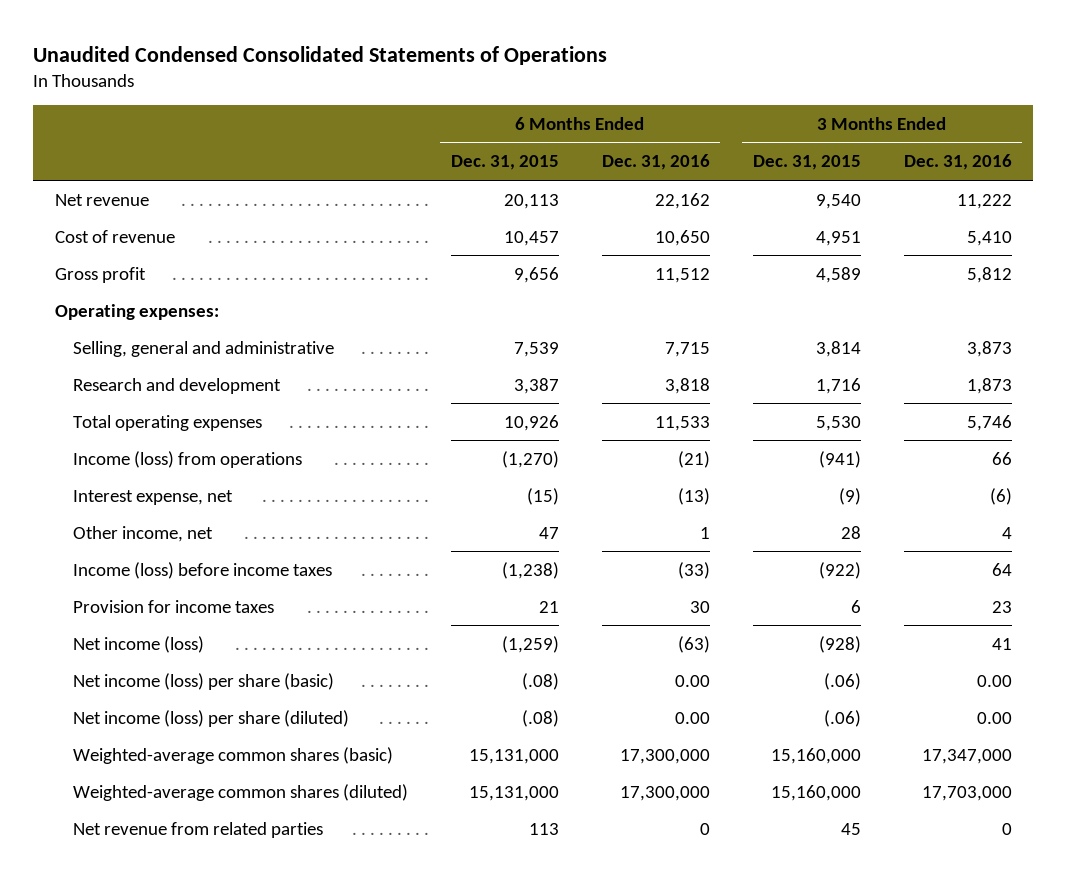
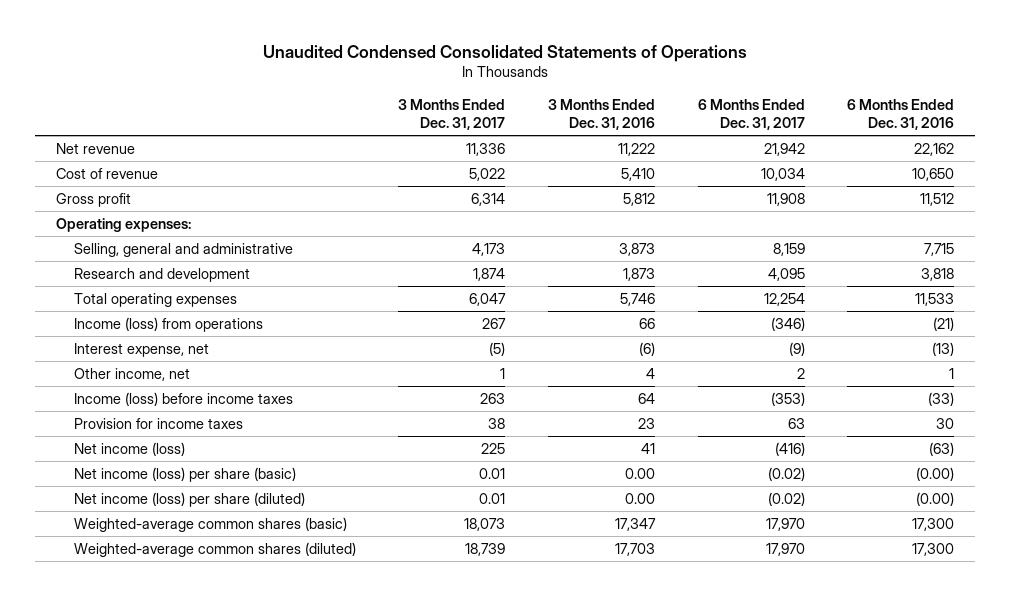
[450,155,559,171] Dec. 31, 2015 -> none
[752,155,861,171] Dec. 31, 2015 -> none
none -> [398,98,506,131] 3 Months Ended Dec. 31, 2017
none -> [697,98,805,131] 6 Months Ended Dec. 31, 2017
[72,821,323,838] Net revenue from related parties -> none
[674,674,710,687] 0.00 -> [916,466,955,481] (0.00)
[674,711,710,724] 0.00 -> [916,491,955,506] (0.00)
[619,748,710,764] 17,300,000 -> [912,517,955,531] 17,300
[921,748,1012,764] 17,347,000 -> [614,517,656,531] 17,347
[619,785,710,801] 17,300,000 -> [912,542,955,556] 17,300
[921,785,1012,801] 17,703,000 -> [614,542,655,556] 17,703

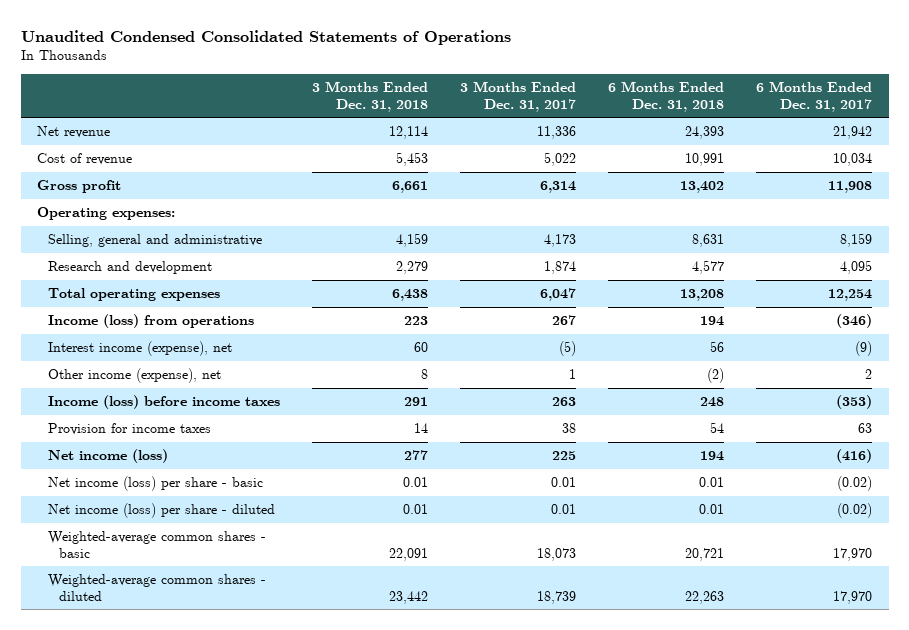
[547,98,655,131] 3 Months Ended Dec. 31, 2016 -> none
[847,98,955,131] 6 Months Ended Dec. 31, 2016 -> none
none -> [311,80,428,112] 3 Months Ended Dec. 31, 2018
none -> [608,80,725,112] 6 Months Ended Dec. 31, 2018
[73,342,209,357] Interest expense, net -> [47,340,232,356] Interest income (expense), net
[73,367,190,381] Other income, net -> [47,367,221,383] Other income (expense), net
[73,466,296,482] Net income (loss) per share (basic) -> [47,475,263,491] Net income (loss) per share - basic
[73,491,305,507] Net income (loss) per share (diluted) -> [47,502,275,518] Net income (loss) per share - diluted
[73,516,347,532] Weighted-average common shares (basic) -> [47,530,266,558] Weighted-average common shares - basic
[73,541,356,557] Weighted-average common shares (diluted) -> [47,573,266,601] Weighted-average common shares - diluted

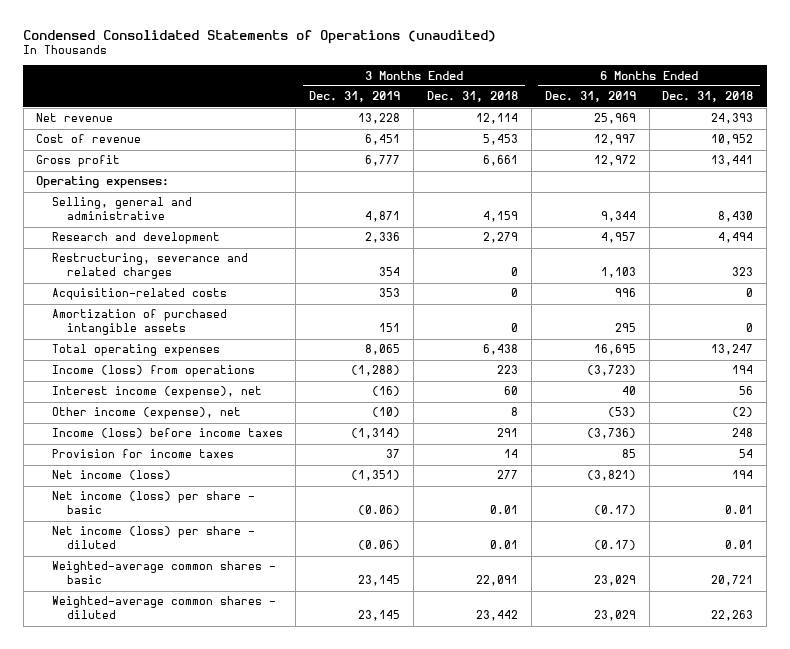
[20,29,511,45] Unaudited Condensed Consolidated Statements of Operations -> [23,29,497,44] Condensed Consolidated Statements of Operations (unaudited)
[460,80,577,112] 3 Months Ended Dec. 31, 2017 -> none
[756,80,873,112] 6 Months Ended Dec. 31, 2017 -> none
none -> [309,91,401,103] Dec. 31, 2019
none -> [544,91,636,103] Dec. 31, 2019
[685,152,725,166] 10,991 -> [711,134,754,146] 10,952
[680,180,725,193] 13,402 -> [711,155,754,167] 13,441
[692,233,725,247] 8,631 -> [718,211,754,223] 8,430
[692,259,725,274] 4,577 -> [718,232,754,244] 4,494
none -> [51,253,248,280] Restructuring, severance and related charges
none -> [51,288,227,301] Acquisition-related costs
none -> [51,309,227,336] Amortization of purchased intangible assets
[680,288,725,301] 13,208 -> [711,344,754,356] 13,247

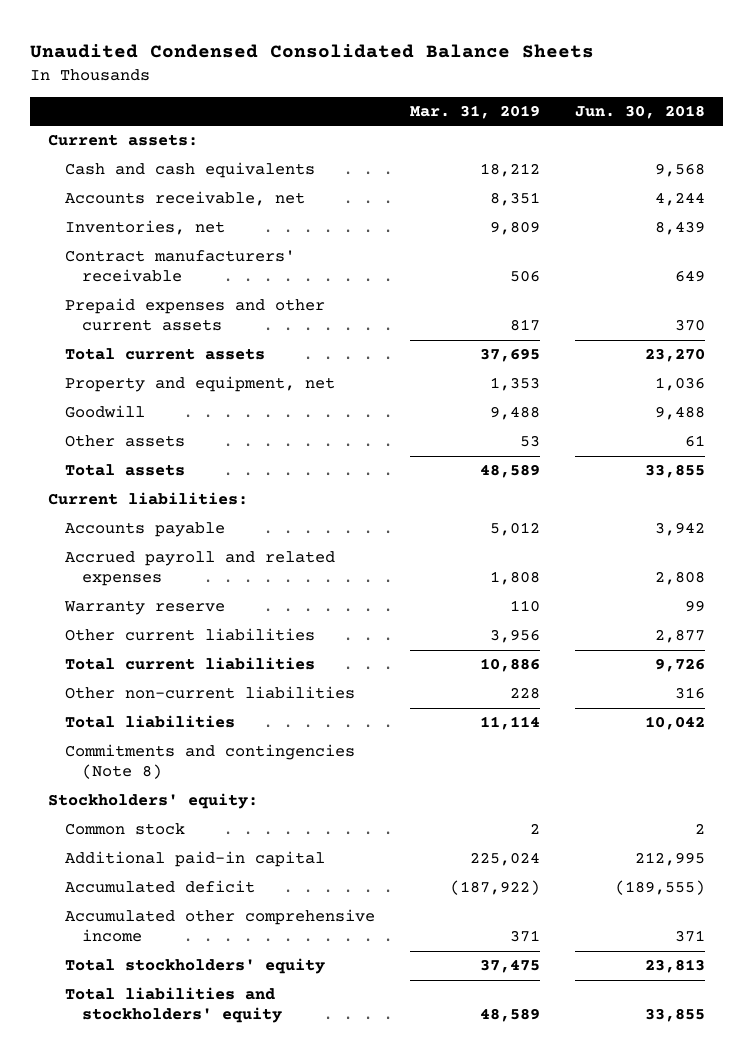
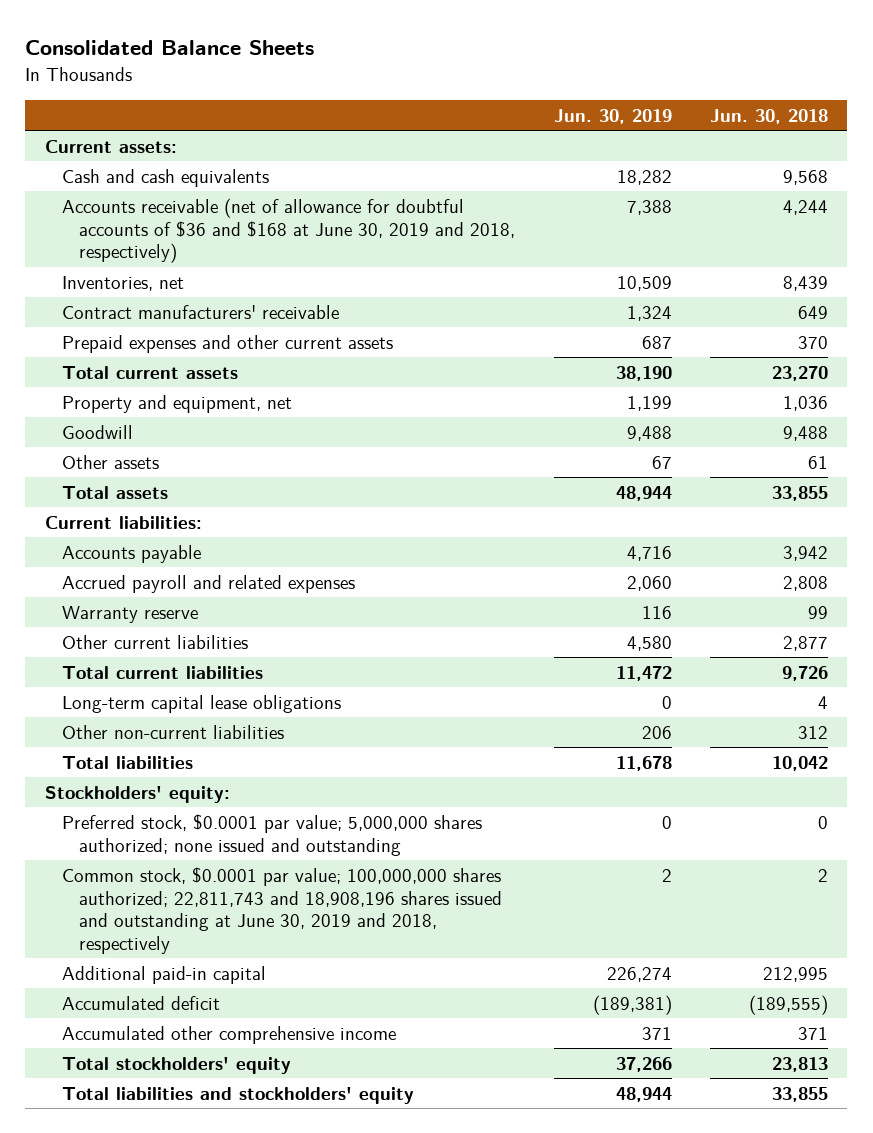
[30,43,595,58] Unaudited Condensed Consolidated Balance Sheets -> [25,40,315,56] Consolidated Balance Sheets
[410,105,541,120] Mar. 31, 2019 -> none
none -> [553,108,672,124] Jun. 30, 2019
[64,191,305,207] Accounts receivable, net -> [61,197,516,264] Accounts receivable (net of allowance for doubtful accounts of $36 and $168 at June 30, 2019 and 2018, respectively)
none -> [61,694,341,713] Long-term capital lease obligations
[675,687,706,700] 316 -> [798,725,829,739] 312
[64,744,355,780] Commitments and contingencies (Note 8) -> none
none -> [61,813,482,856] Preferred stock, $0.0001 par value; 5,000,000 shares authorized; none issued and outstanding
[64,823,185,836] Common stock -> [61,866,503,954] Common stock, $0.0001 par value; 100,000,000 shares authorized; 22,811,743 and 18,908,196 shares issued and outstanding at June 30, 2019 and 2018, respectively

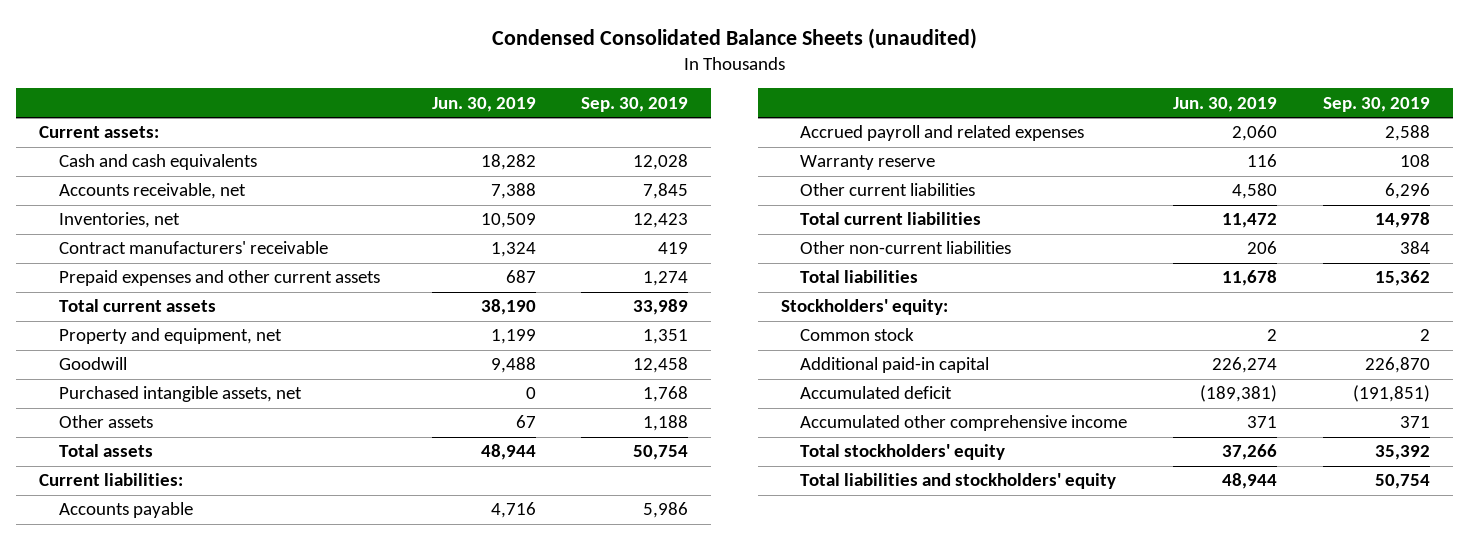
[25,40,315,56] Consolidated Balance Sheets -> [491,27,977,49] Condensed Consolidated Balance Sheets (unaudited)
[710,108,829,124] Jun. 30, 2018 -> none
none -> [581,96,689,112] Sep. 30, 2019
[61,197,516,264] Accounts receivable (net of allowance for doubtful accounts of $36 and $168 at June 30, 2019 and 2018, respectively) -> [58,183,246,200] Accounts receivable, net
none -> [58,386,302,403] Purchased intangible assets, net
[61,694,341,713] Long-term capital lease obligations -> none
[61,813,482,856] Preferred stock, $0.0001 par value; 5,000,000 shares authorized; none issued and outstanding -> none
[61,866,503,954] Common stock, $0.0001 par value; 100,000,000 shares authorized; 22,811,743 and 18,908,196 shares issued and outstanding at June 30, 2019 and 2018, respectively -> [799,328,914,342] Common stock

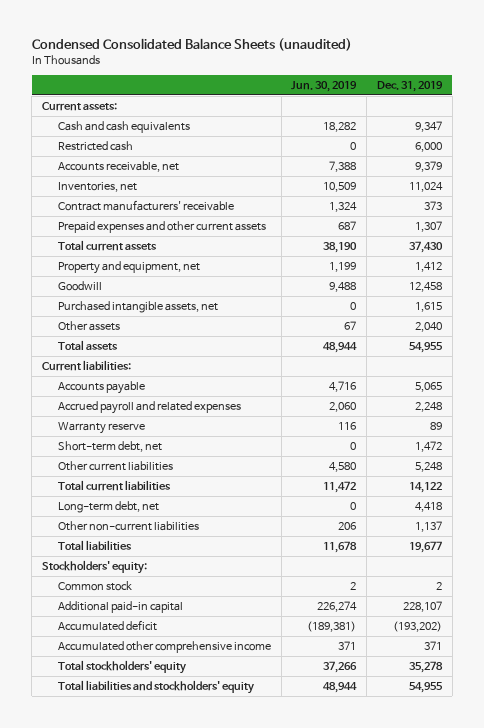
[581,96,689,112] Sep. 30, 2019 -> none
none -> [377,80,444,92] Dec. 31, 2019
none -> [57,140,133,151] Restricted cash
none -> [57,440,162,452] Short-term debt, net
none -> [57,500,159,513] Long-term debt, net

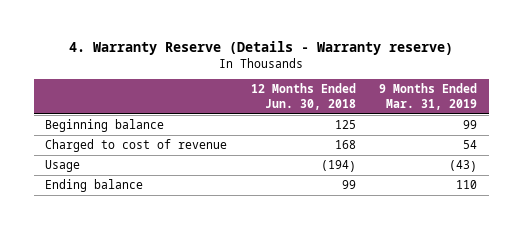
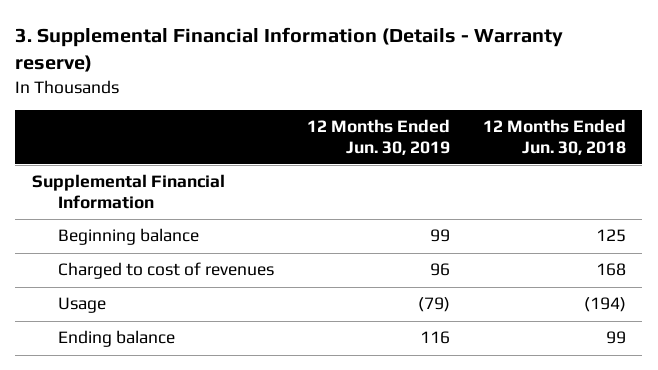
[69,40,454,55] 4. Warranty Reserve (Details - Warranty reserve) -> [15,27,564,73] 3. Supplemental Financial Information (Details - Warranty reserve)
[378,83,477,111] 9 Months Ended Mar. 31, 2019 -> none
none -> [307,119,451,155] 12 Months Ended Jun. 30, 2019
none -> [31,174,225,209] Supplemental Financial Information
[45,139,228,153] Charged to cost of revenue -> [58,262,275,280] Charged to cost of revenues

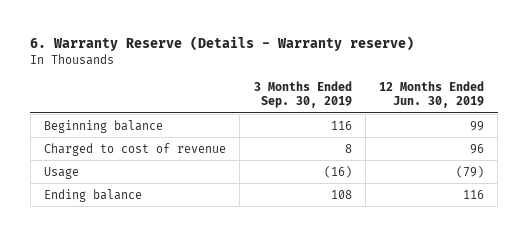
[15,27,564,73] 3. Supplemental Financial Information (Details - Warranty reserve) -> [30,36,415,52] 6. Warranty Reserve (Details - Warranty reserve)
[482,119,626,155] 12 Months Ended Jun. 30, 2018 -> none
none -> [253,80,352,109] 3 Months Ended Sep. 30, 2019
[31,174,225,209] Supplemental Financial Information -> none
[58,262,275,280] Charged to cost of revenues -> [44,142,227,156] Charged to cost of revenue

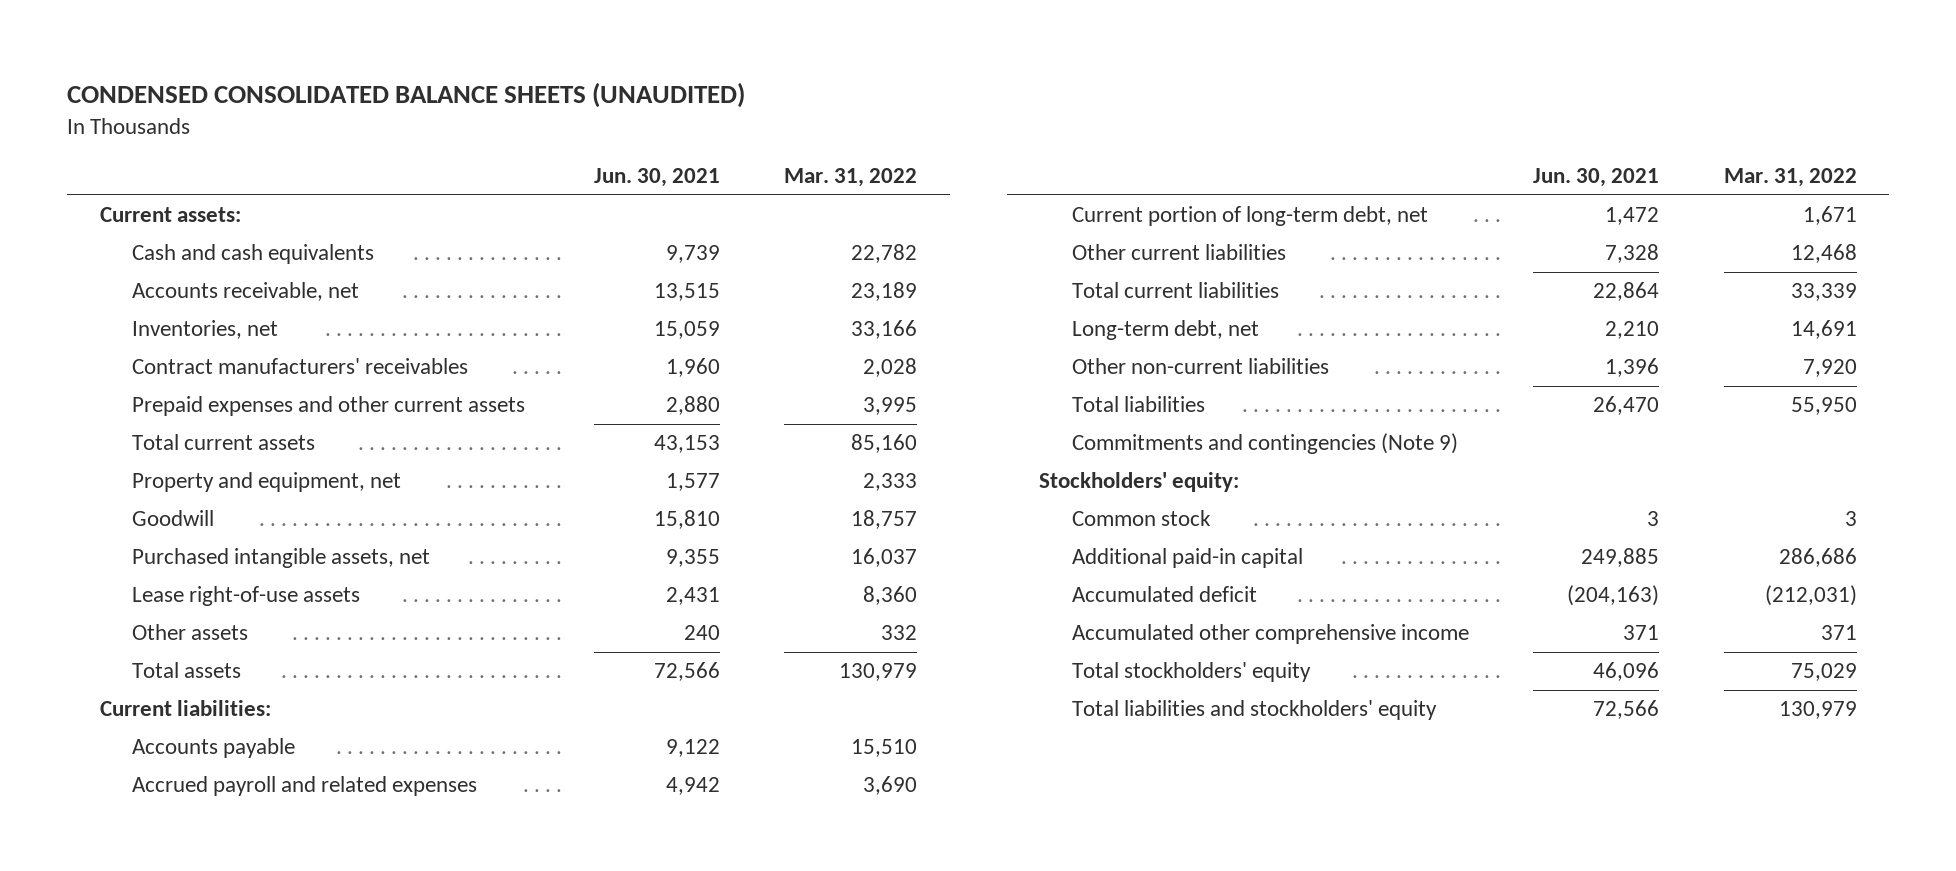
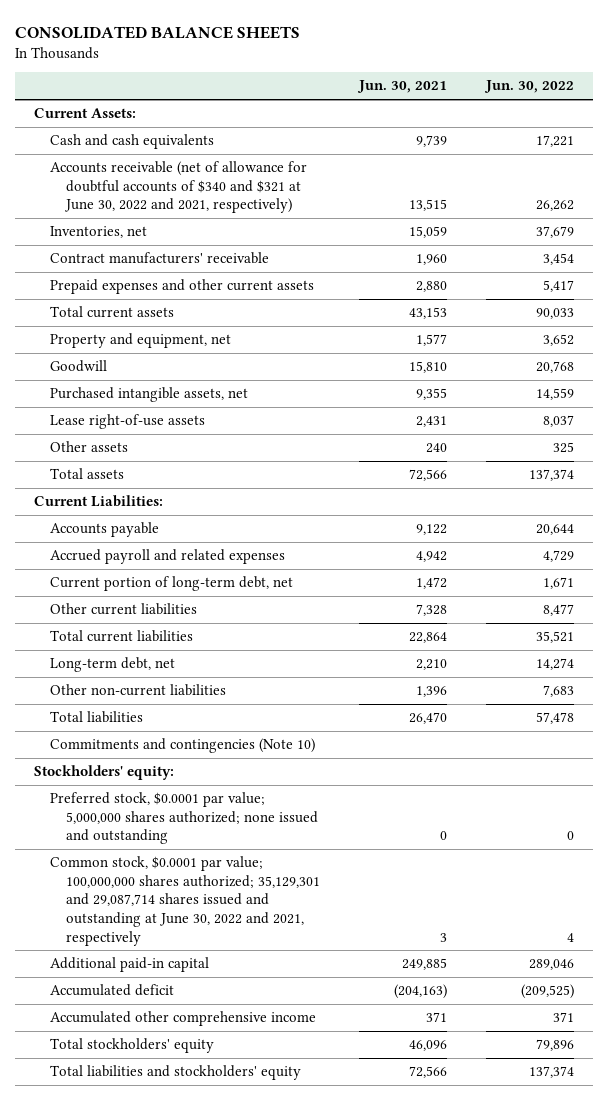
[67,82,746,109] CONDENSED CONSOLIDATED BALANCE SHEETS (UNAUDITED) -> [14,25,300,39] CONSOLIDATED BALANCE SHEETS
[784,168,918,188] Mar. 31, 2022 -> none
none -> [483,80,574,94] Jun. 30, 2022
[99,207,241,223] Current assets: -> [34,108,137,119] Current Assets:
[132,282,360,302] Accounts receivable, net -> [50,161,308,214] Accounts receivable (net of allowance for doubtful accounts of $340 and $321 at June 30, 2022 and 2021, respectively)
[132,358,469,375] Contract manufacturers' receivables -> [50,252,270,265] Contract manufacturers' receivable
[99,700,271,717] Current liabilities: -> [34,495,164,508] Current Liabilities:
[1071,433,1458,455] Commitments and contingencies (Note 9) -> [50,738,316,754] Commitments and contingencies (Note 10)
none -> [50,792,318,845] Preferred stock, $0.0001 par value; 5,000,000 shares authorized; none issued and outstanding
[1071,510,1211,527] Common stock -> [50,856,320,946] Common stock, $0.0001 par value; 100,000,000 shares authorized; 35,129,301 and 29,087,714 shares issued and outstanding at June 30, 2022 and 2021, respectively

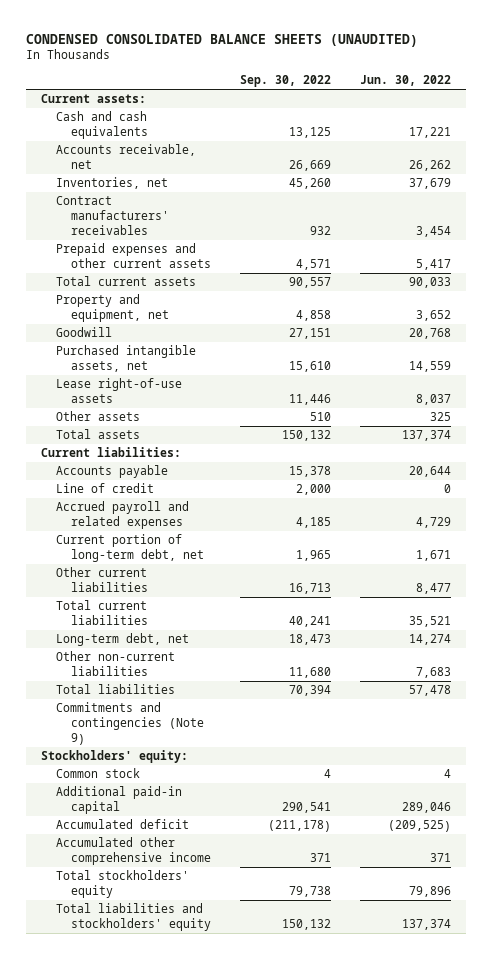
[14,25,300,39] CONSOLIDATED BALANCE SHEETS -> [26,33,419,47] CONDENSED CONSOLIDATED BALANCE SHEETS (UNAUDITED)
[356,80,447,94] Jun. 30, 2021 -> none
none -> [239,75,331,88] Sep. 30, 2022
[34,108,137,119] Current Assets: -> [40,94,146,104] Current assets:
[50,161,308,214] Accounts receivable (net of allowance for doubtful accounts of $340 and $321 at June 30, 2022 and 2021, respectively) -> [55,144,196,170] Accounts receivable, net
[50,252,270,265] Contract manufacturers' receivable -> [55,196,169,235] Contract manufacturers' receivables
[34,495,164,508] Current Liabilities: -> [40,447,181,458] Current liabilities:
none -> [55,483,154,494] Line of credit
[50,738,316,754] Commitments and contingencies (Note 10) -> [55,702,204,745] Commitments and contingencies (Note 9)
[50,792,318,845] Preferred stock, $0.0001 par value; 5,000,000 shares authorized; none issued and outstanding -> none
[50,856,320,946] Common stock, $0.0001 par value; 100,000,000 shares authorized; 35,129,301 and 29,087,714 shares issued and outstanding at June 30, 2022 and 2021, respectively -> [55,768,140,779] Common stock

